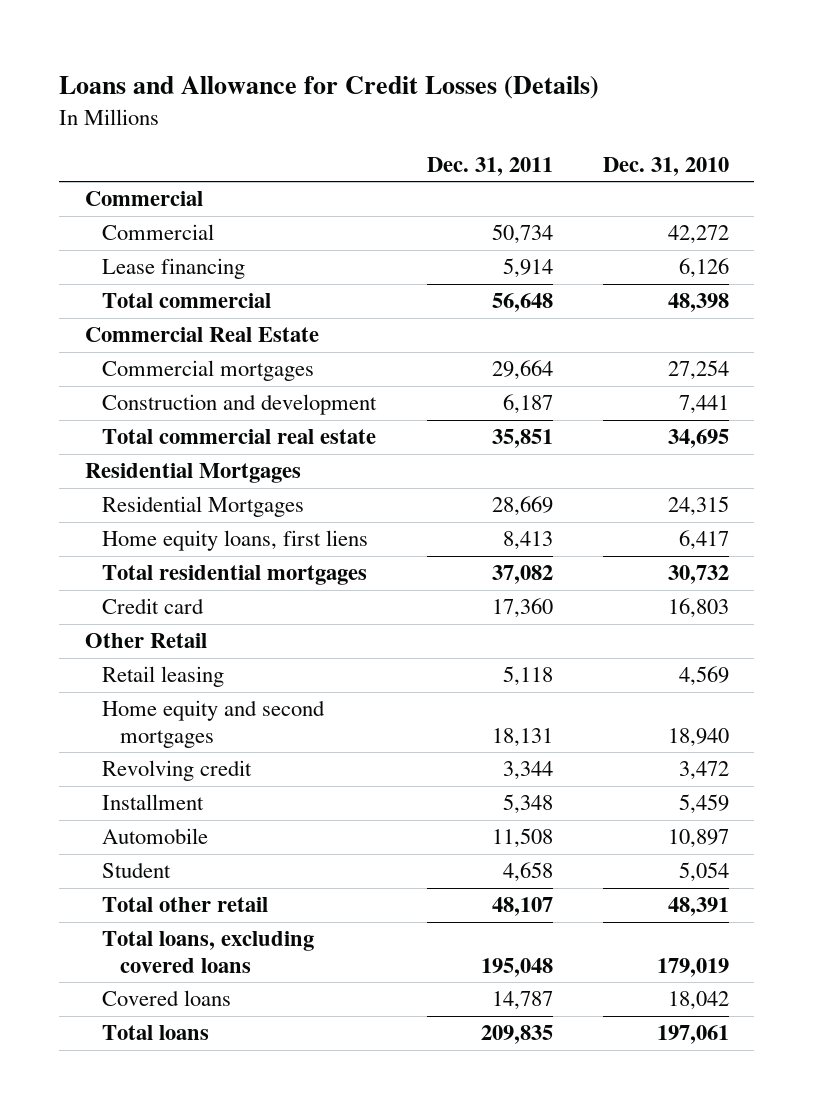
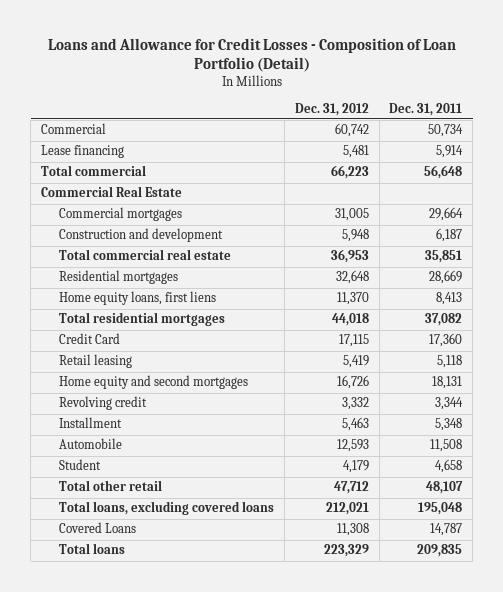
[59,76,600,100] Loans and Allowance for Credit Losses (Details) -> [47,37,456,73] Loans and Allowance for Credit Losses - Composition of Loan Portfolio (Detail)
[603,156,730,176] Dec. 31, 2010 -> none
none -> [294,102,369,116] Dec. 31, 2012
[84,191,203,207] Commercial -> none
[84,463,301,484] Residential Mortgages -> none
[102,496,305,518] Residential Mortgages -> [59,270,179,285] Residential mortgages
[84,633,207,649] Other Retail -> none
[102,598,205,615] Credit card -> [59,333,121,345] Credit Card
[102,990,232,1007] Covered loans -> [59,522,137,534] Covered Loans

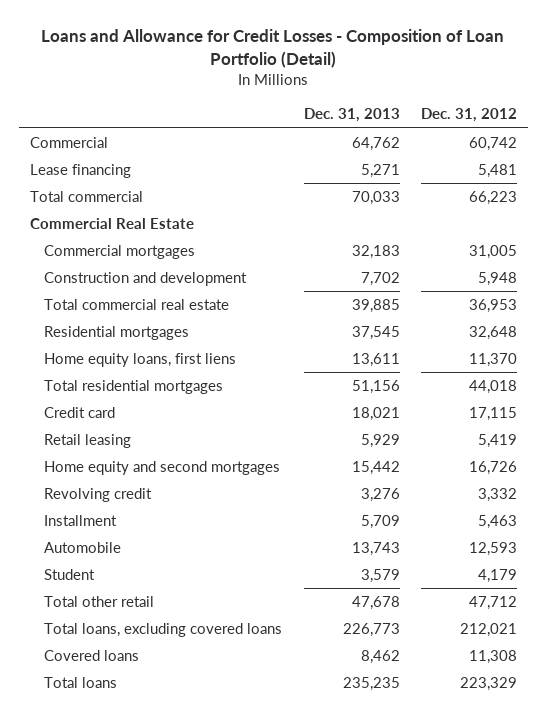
[389,102,463,116] Dec. 31, 2011 -> none
none -> [303,108,400,123] Dec. 31, 2013
[59,333,121,345] Credit Card -> [43,407,115,419] Credit card
[59,522,137,534] Covered Loans -> [43,650,139,662] Covered loans

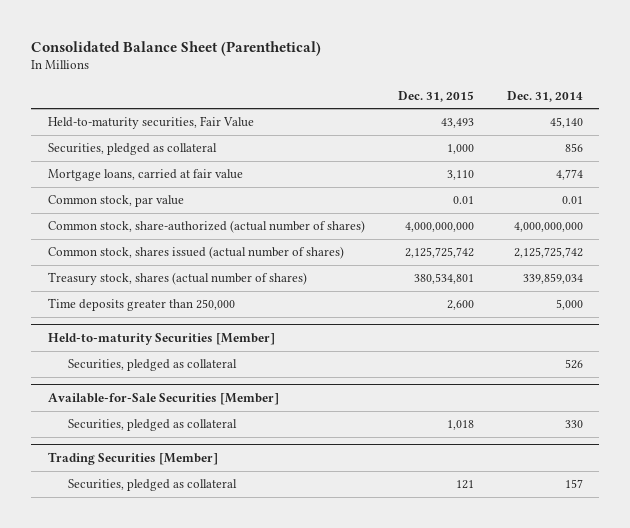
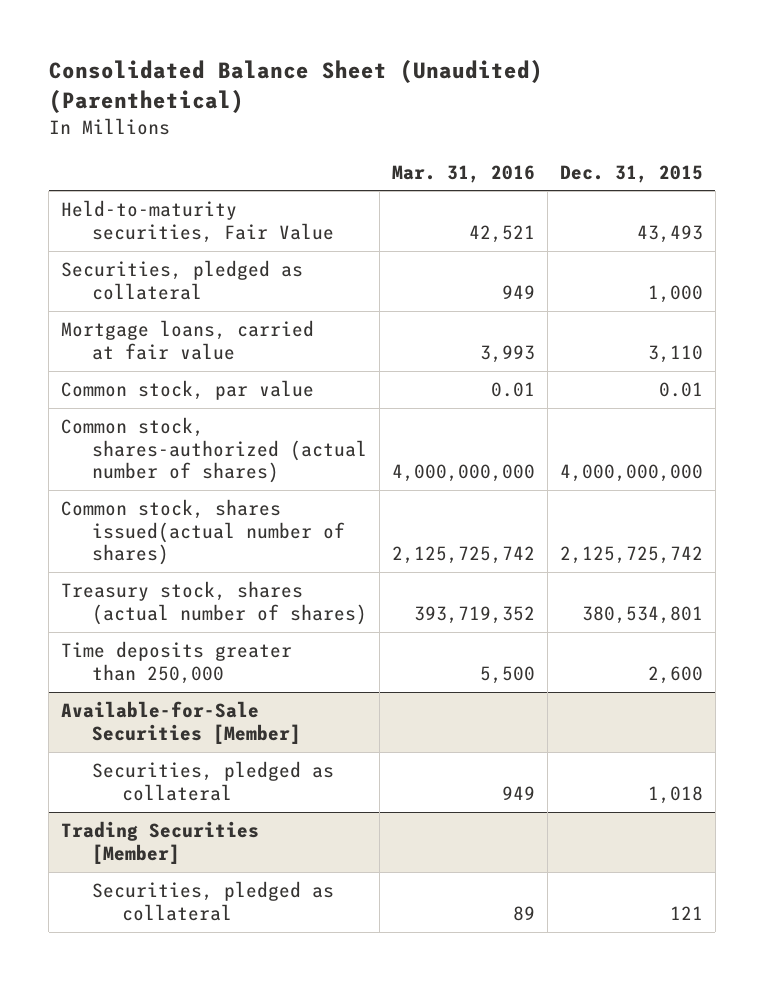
[31,40,322,56] Consolidated Balance Sheet (Parenthetical) -> [48,60,543,114] Consolidated Balance Sheet (Unaudited) (Parenthetical)
[506,90,583,102] Dec. 31, 2014 -> none
none -> [391,164,535,183] Mar. 31, 2016
[47,220,365,234] Common stock, share-authorized (actual number of shares) -> [61,417,367,484] Common stock, shares-authorized (actual number of shares)
[47,246,344,260] Common stock, shares issued (actual number of shares) -> [61,499,345,566] Common stock, shares issued(actual number of shares)
[47,333,275,346] Held-to-maturity Securities [Member] -> none
[67,359,237,372] Securities, pledged as collateral -> none

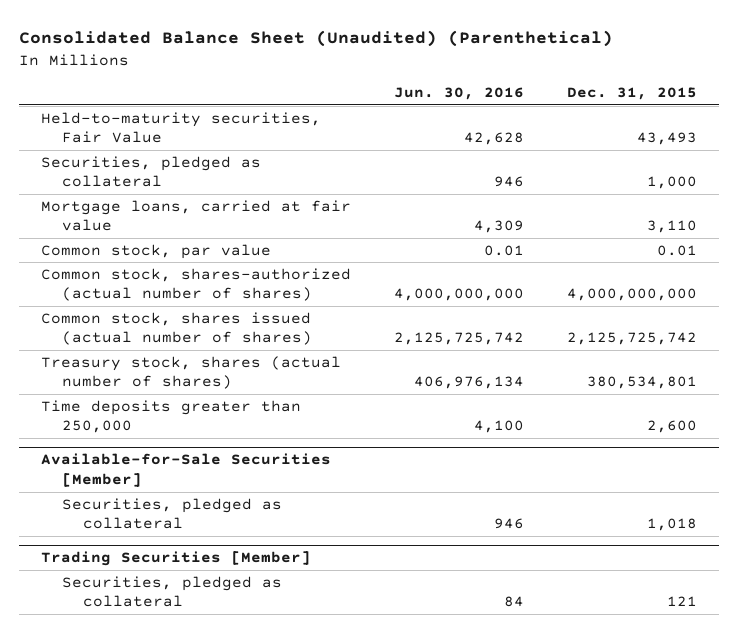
[391,164,535,183] Mar. 31, 2016 -> none
none -> [393,87,524,101] Jun. 30, 2016
[61,499,345,566] Common stock, shares issued(actual number of shares) -> [40,311,313,346] Common stock, shares issued (actual number of shares)

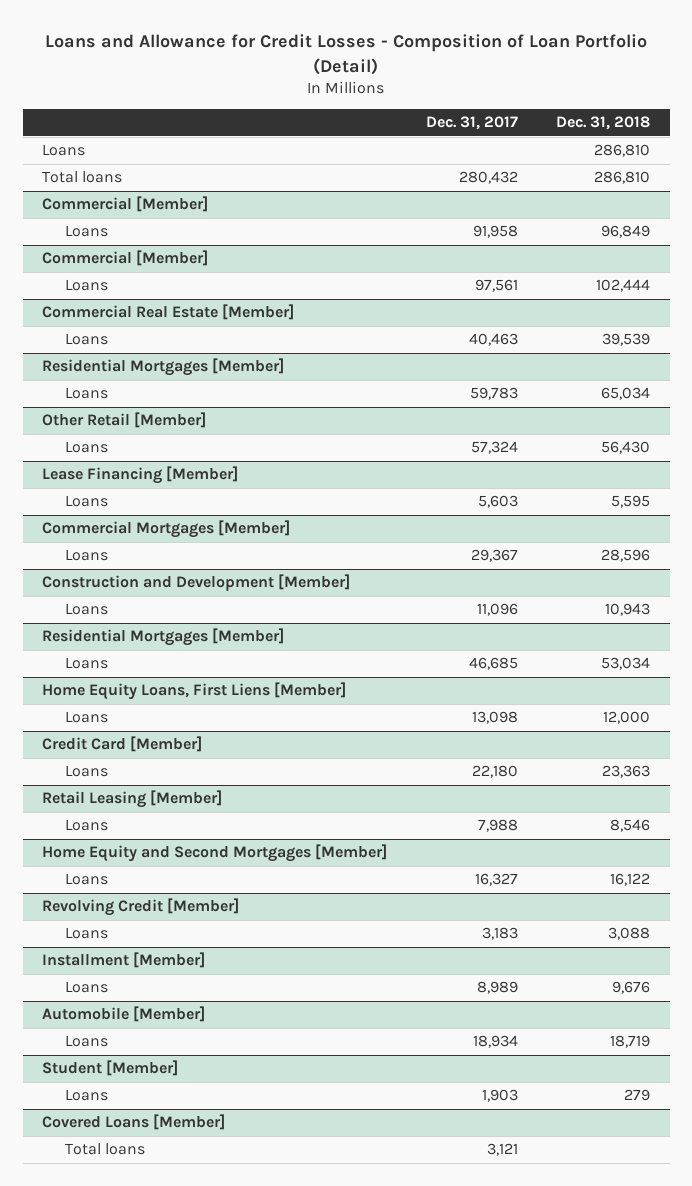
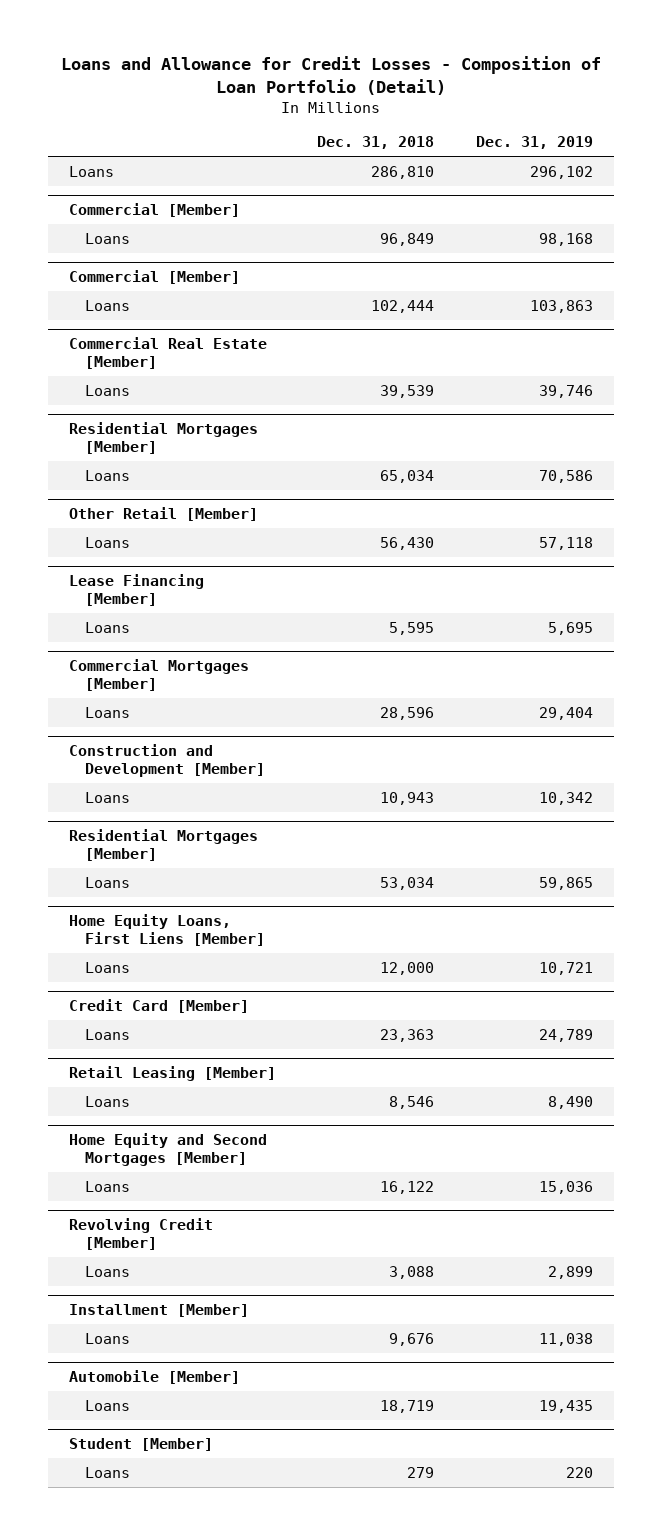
[425,116,518,131] Dec. 31, 2017 -> none
none -> [475,136,593,150] Dec. 31, 2019
[41,171,122,184] Total loans -> none
[41,1114,225,1131] Covered Loans [Member] -> none
[65,1143,146,1156] Total loans -> none

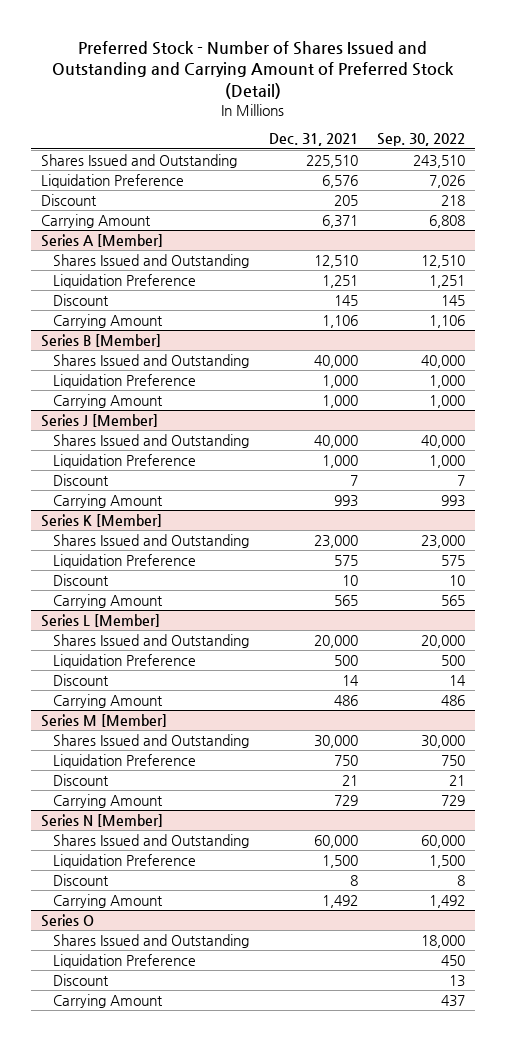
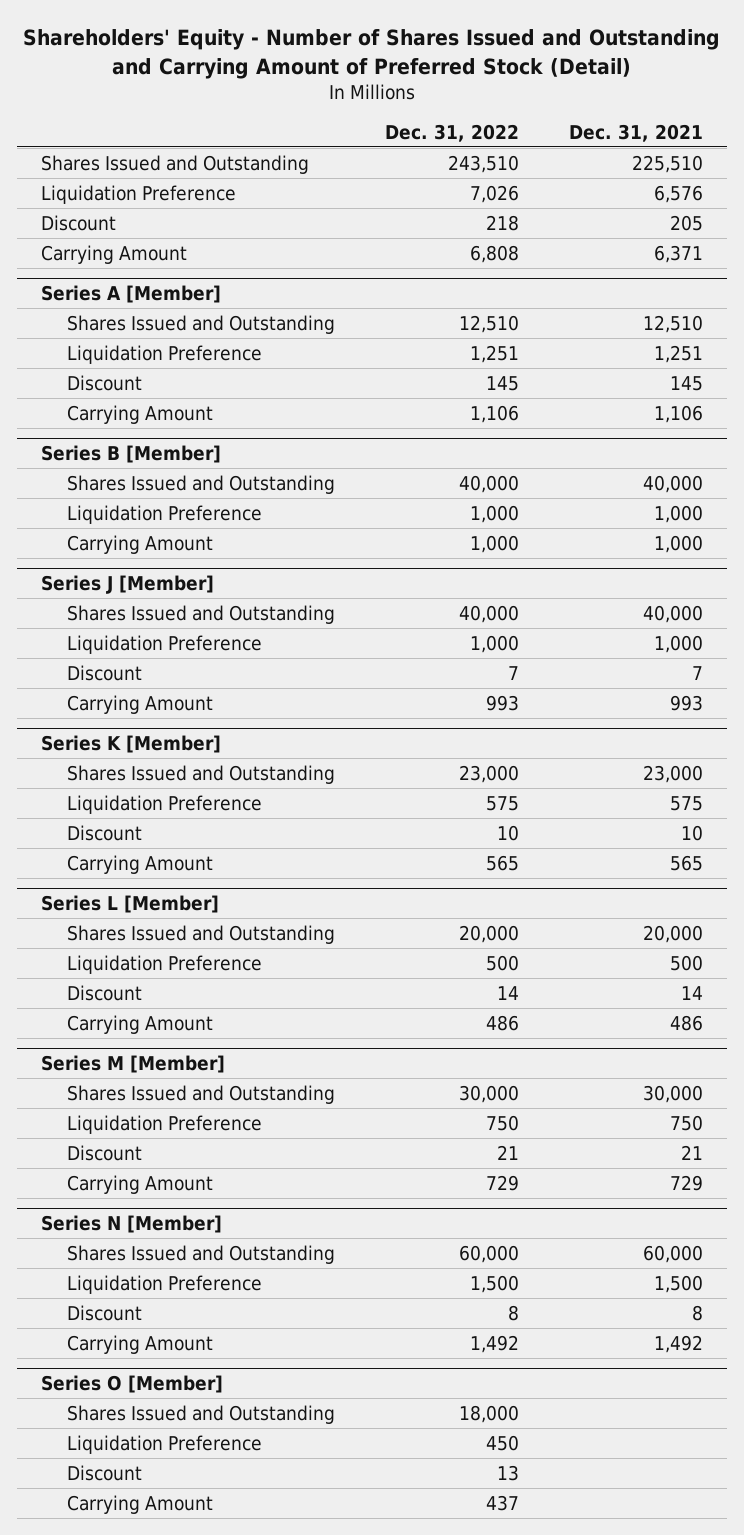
[51,40,454,99] Preferred Stock - Number of Shares Issued and Outstanding and Carrying Amount of Preferred Stock (Detail) -> [23,29,721,79] Shareholders' Equity - Number of Shares Issued and Outstanding and Carrying Amount of Preferred Stock (Detail)
[376,133,465,147] Sep. 30, 2022 -> none
none -> [384,123,519,142] Dec. 31, 2022
[40,913,94,927] Series O -> [41,1375,224,1394] Series O [Member]

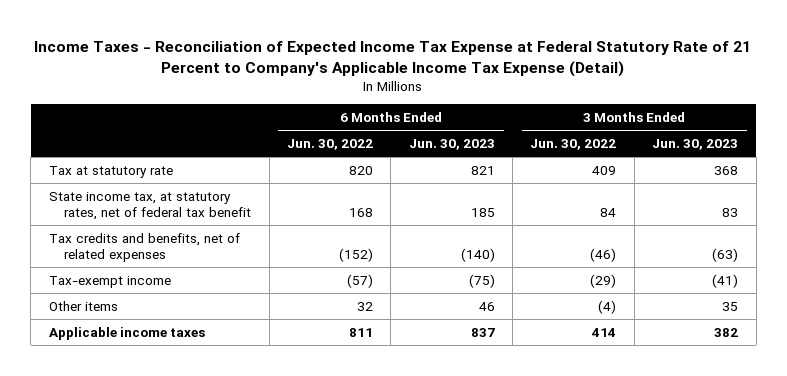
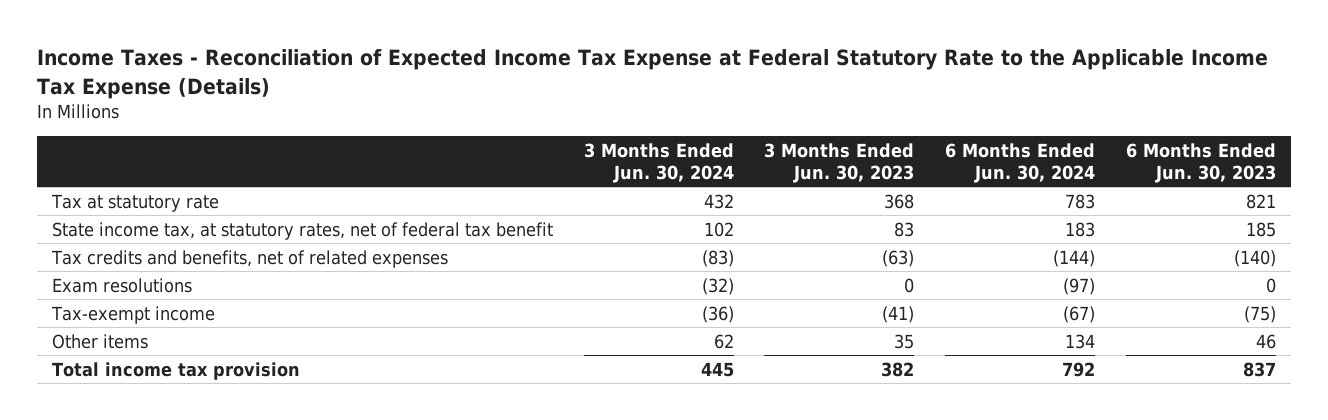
[34,40,752,77] Income Taxes - Reconciliation of Expected Income Tax Expense at Federal Statutory Rate of 21 Percent to Company's Applicable Income Tax Expense (Detail) -> [36,49,1268,99] Income Taxes - Reconciliation of Expected Income Tax Expense at Federal Statutory Rate to the Applicable Income Tax Expense (Details)
[287,139,374,151] Jun. 30, 2022 -> none
[530,139,617,151] Jun. 30, 2022 -> none
none -> [583,143,734,183] 3 Months Ended Jun. 30, 2024
none -> [945,143,1096,183] 6 Months Ended Jun. 30, 2024
none -> [52,277,193,293] Exam resolutions
[48,326,205,340] Applicable income taxes -> [52,361,301,380] Total income tax provision

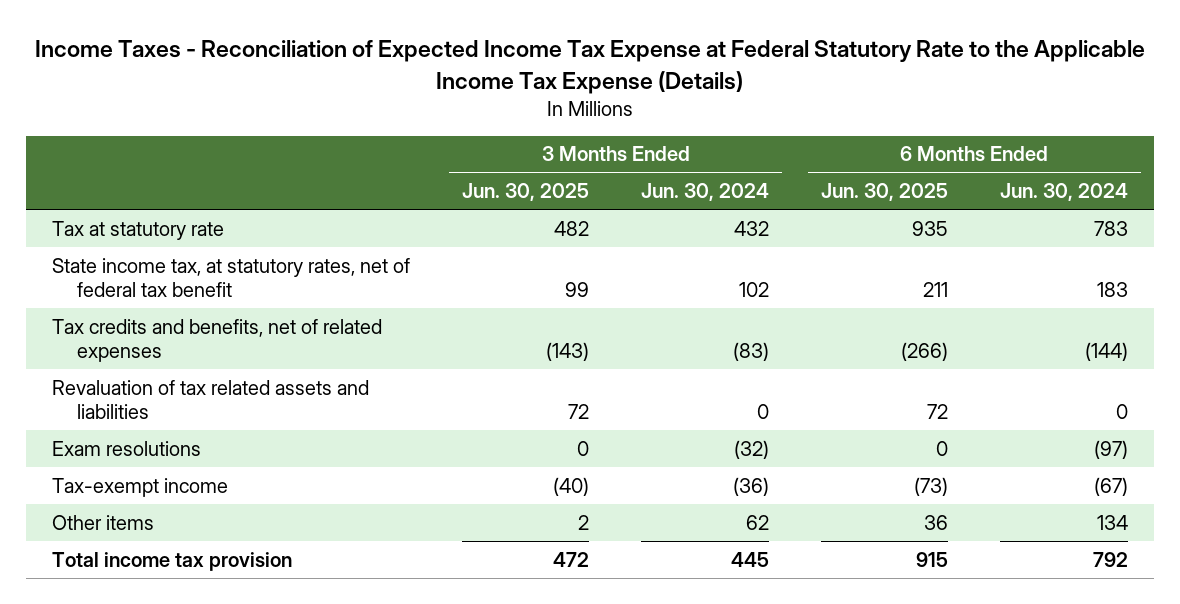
[764,143,915,183] 3 Months Ended Jun. 30, 2023 -> none
[1125,143,1276,183] 6 Months Ended Jun. 30, 2023 -> none
none -> [462,183,590,202] Jun. 30, 2025
none -> [820,183,948,202] Jun. 30, 2025
none -> [52,379,370,419] Revaluation of tax related assets and liabilities

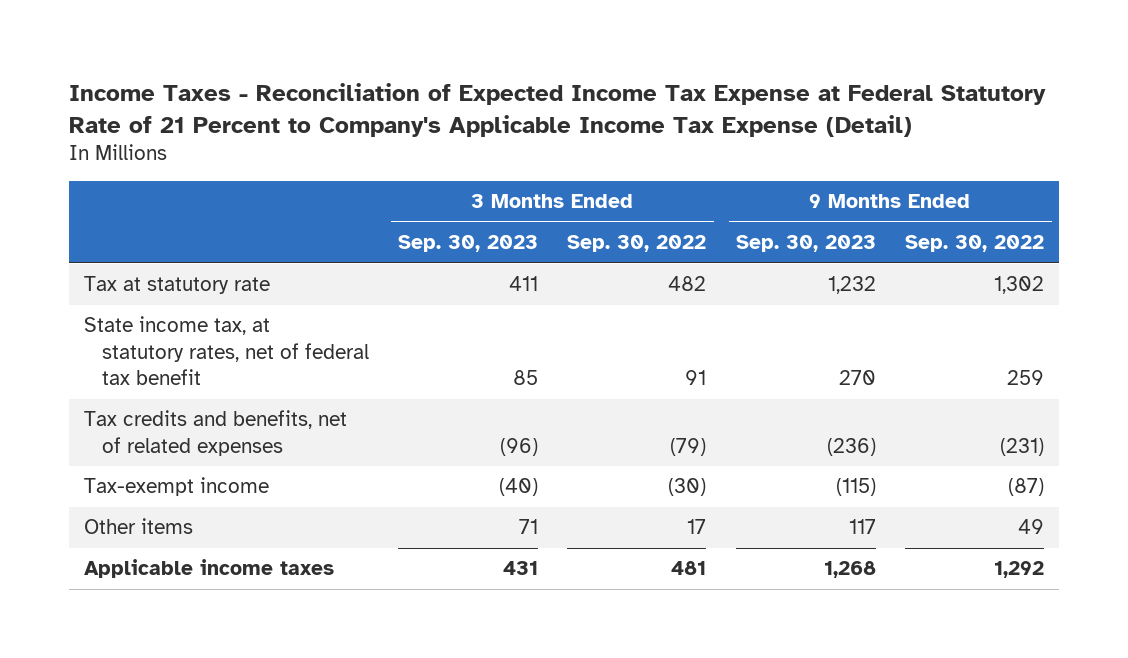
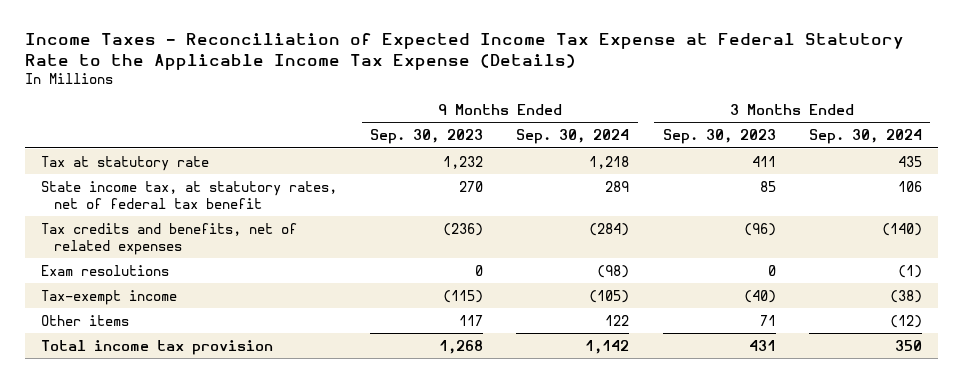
[68,82,1046,137] Income Taxes - Reconciliation of Expected Income Tax Expense at Federal Statutory Rate of 21 Percent to Company's Applicable Income Tax Expense (Detail) -> [24,33,904,70] Income Taxes - Reconciliation of Expected Income Tax Expense at Federal Statutory Rate to the Applicable Income Tax Expense (Details)
[567,235,707,253] Sep. 30, 2022 -> none
[905,235,1045,253] Sep. 30, 2022 -> none
none -> [516,129,630,145] Sep. 30, 2024
none -> [808,129,922,145] Sep. 30, 2024
none -> [41,264,170,276] Exam resolutions
[83,559,334,579] Applicable income taxes -> [41,339,274,355] Total income tax provision

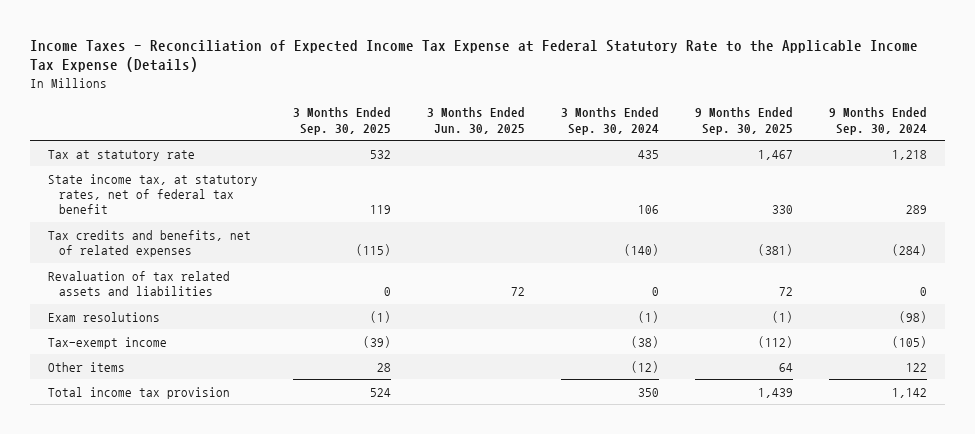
[370,129,484,145] Sep. 30, 2023 -> none
[662,129,776,145] Sep. 30, 2023 -> none
none -> [293,107,392,135] 3 Months Ended Sep. 30, 2025
none -> [427,107,526,134] 3 Months Ended Jun. 30, 2025
none -> [695,107,794,135] 9 Months Ended Sep. 30, 2025
none -> [47,270,230,297] Revaluation of tax related assets and liabilities

